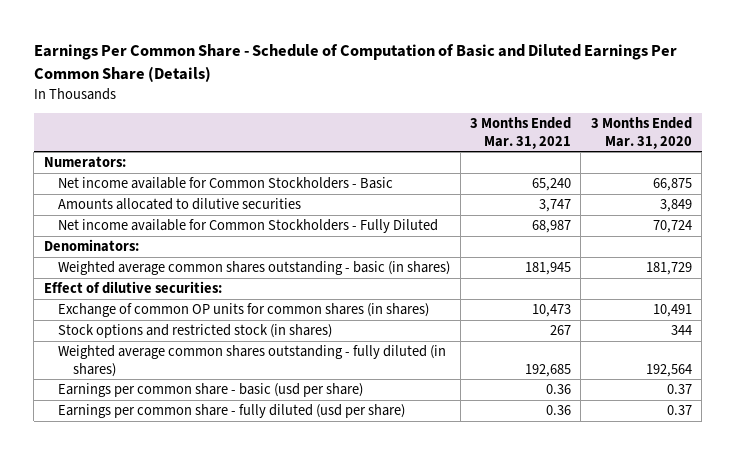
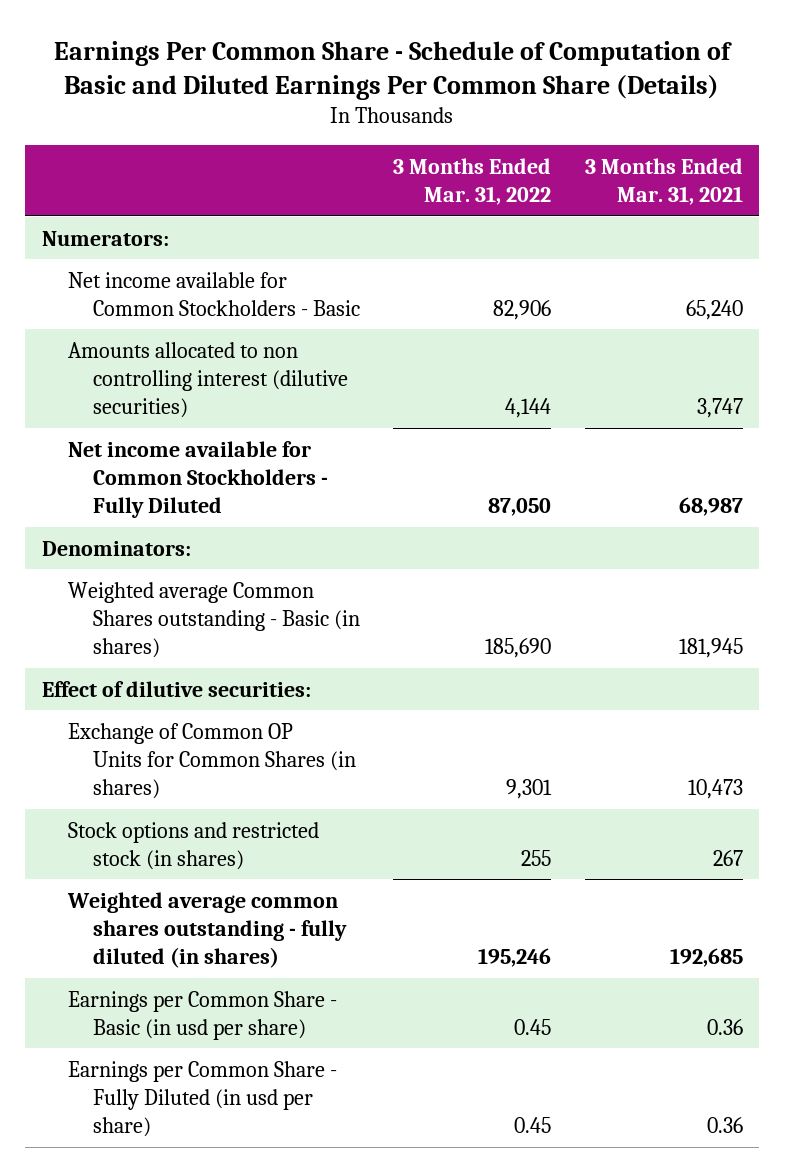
[590,117,692,149] 3 Months Ended Mar. 31, 2020 -> none
none -> [393,157,552,206] 3 Months Ended Mar. 31, 2022
[58,198,302,211] Amounts allocated to dilutive securities -> [67,341,348,419] Amounts allocated to non controlling interest (dilutive securities)
[58,261,451,276] Weighted average common shares outstanding - basic (in shares) -> [67,581,360,659] Weighted average Common Shares outstanding - Basic (in shares)
[58,303,430,318] Exchange of common OP units for common shares (in shares) -> [67,722,356,800] Exchange of Common OP Units for Common Shares (in shares)
[58,383,364,398] Earnings per common share - basic (usd per share) -> [67,990,337,1040] Earnings per Common Share - Basic (in usd per share)
[58,404,406,419] Earnings per common share - fully diluted (usd per share) -> [67,1060,337,1138] Earnings per Common Share - Fully Diluted (in usd per share)

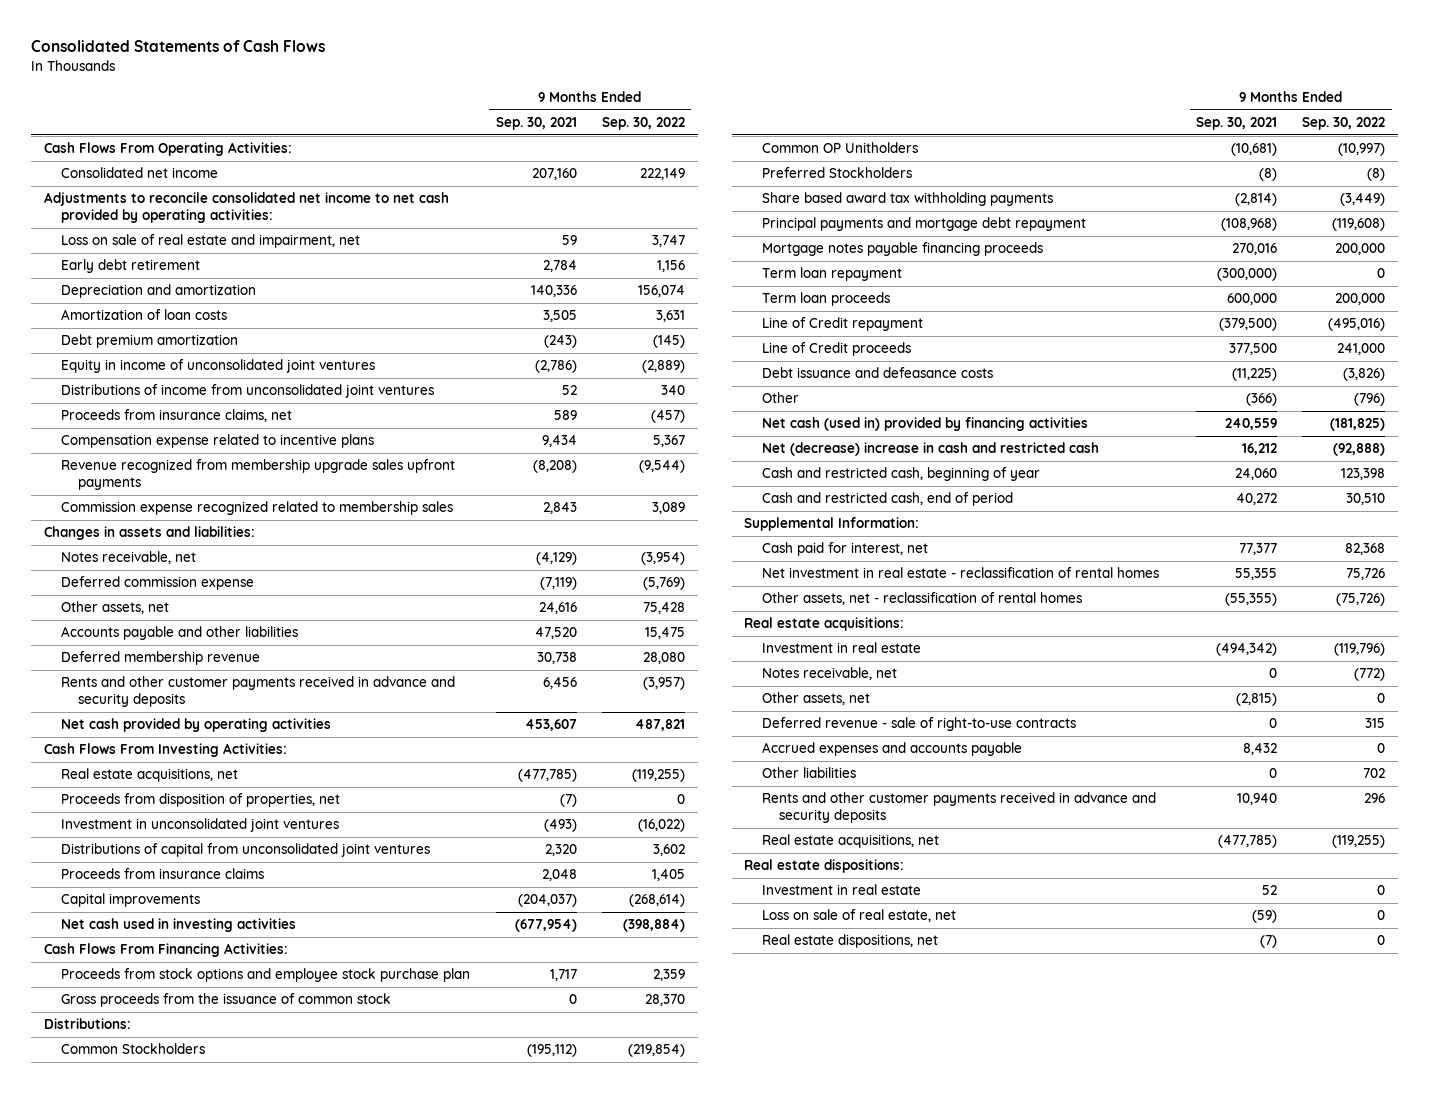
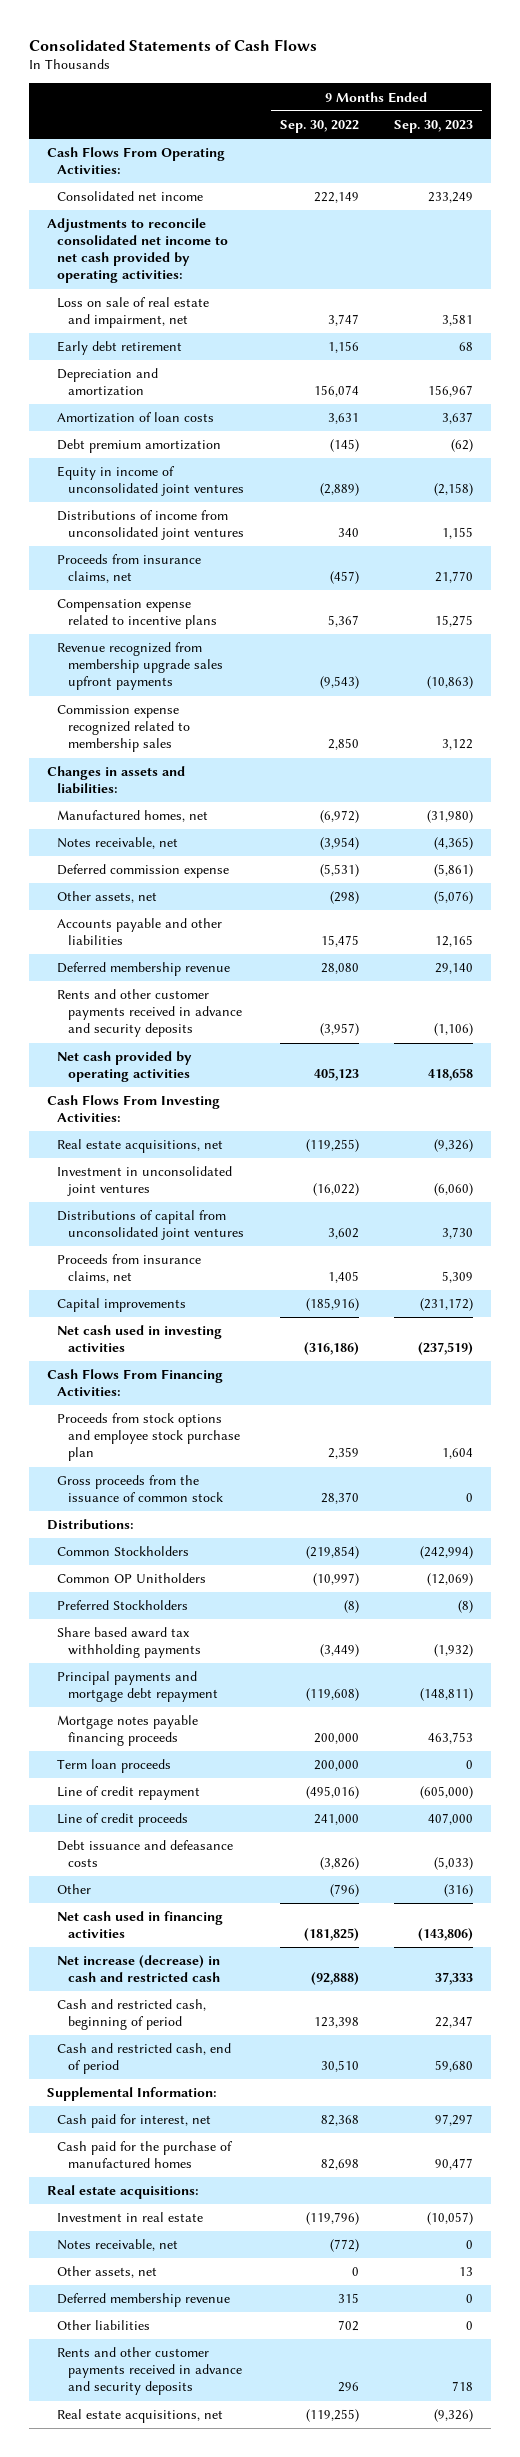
[495,116,577,130] Sep. 30, 2021 -> none
none -> [394,120,474,134] Sep. 30, 2023
[638,460,685,474] (9,544) -> [319,676,359,690] (9,543)
[651,502,685,515] 3,089 -> [327,738,359,751] 2,850
none -> [57,810,209,823] Manufactured homes, net
[642,577,685,591] (5,769) -> [319,864,359,878] (5,531)
[642,602,685,615] 75,428 -> [329,891,359,905] (298)
[634,719,685,732] 487,821 -> [313,1068,359,1082] 405,123
[61,793,341,808] Proceeds from disposition of properties, net -> none
[61,868,265,880] Proceeds from insurance claims -> [57,1254,202,1284] Proceeds from insurance claims, net
[628,894,685,908] (268,614) -> [305,1298,359,1312] (185,916)
[622,919,685,933] (398,884) -> [303,1342,359,1356] (316,186)
[761,267,902,282] Term loan repayment -> none
[761,317,923,332] Line of Credit repayment -> [57,1786,201,1801] Line of credit repayment
[761,342,911,357] Line of Credit proceeds -> [57,1813,189,1828] Line of credit proceeds
[761,417,1088,432] Net cash (used in) provided by financing activities -> [57,1911,224,1939] Net cash used in financing activities
[761,442,1099,457] Net (decrease) increase in cash and restricted cash -> [57,1955,221,1983] Net increase (decrease) in cash and restricted cash
[761,467,1040,482] Cash and restricted cash, beginning of year -> [57,1999,207,2031] Cash and restricted cash, beginning of period
[761,567,1159,579] Net investment in real estate - reclassification of rental homes -> none
[761,592,1082,606] Other assets, net - reclassification of rental homes -> none
none -> [57,2141,234,2169] Cash paid for the purchase of manufactured homes
[761,742,1022,757] Accrued expenses and accounts payable -> none
[761,717,1076,732] Deferred revenue - sale of right-to-use contracts -> [57,2293,231,2308] Deferred membership revenue
[744,859,905,874] Real estate dispositions: -> none
[761,884,921,896] Investment in real estate -> none
[761,909,956,923] Loss on sale of real estate, net -> none
[761,934,938,949] Real estate dispositions, net -> none

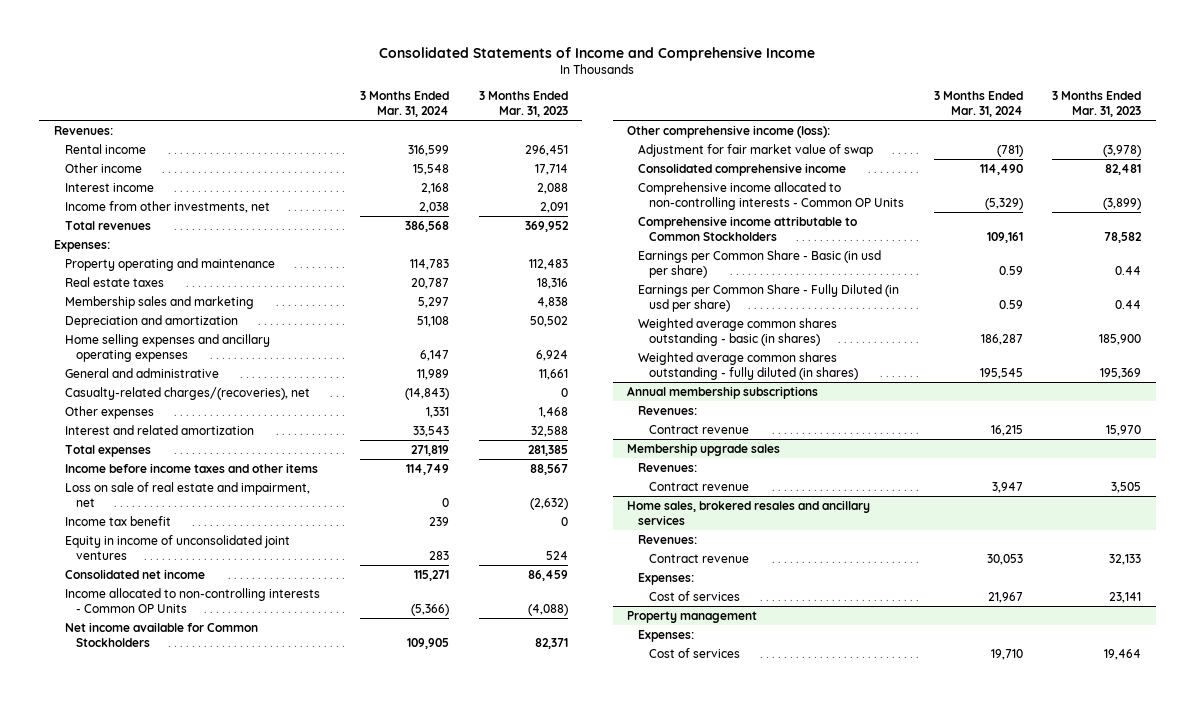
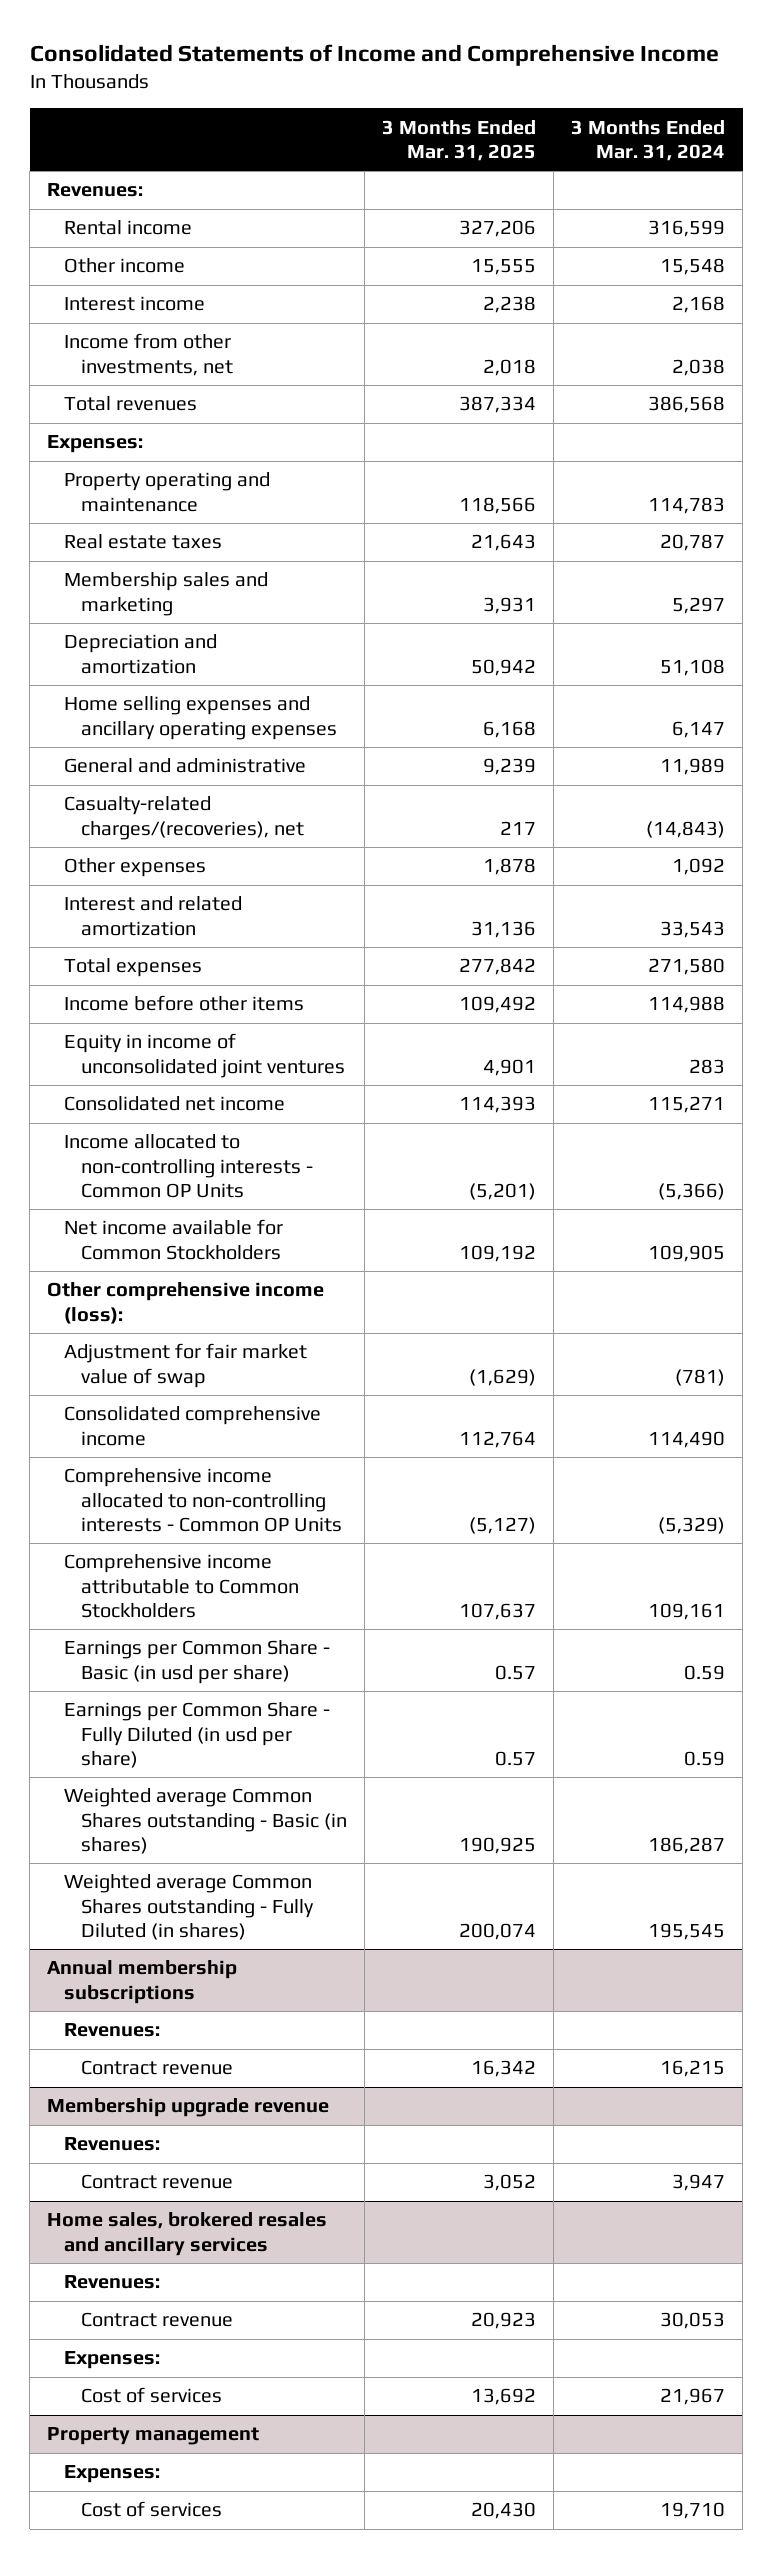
[478,91,568,118] 3 Months Ended Mar. 31, 2023 -> none
none -> [381,119,536,161] 3 Months Ended Mar. 31, 2025
[426,406,450,418] 1,331 -> [672,858,726,876] 1,092
[64,481,310,507] Loss on sale of real estate and impairment, net -> none
[64,515,171,526] Income tax benefit -> none
[411,444,450,456] 271,819 -> [648,958,726,976] 271,580
[64,462,318,473] Income before income taxes and other items -> [63,995,304,1012] Income before other items
[406,463,450,475] 114,749 -> [648,996,726,1014] 114,988
[638,317,838,346] Weighted average common shares outstanding - basic (in shares) -> [63,1788,347,1855] Weighted average Common Shares outstanding - Basic (in shares)
[638,351,859,380] Weighted average common shares outstanding - fully diluted (in shares) -> [63,1874,314,1941] Weighted average Common Shares outstanding - Fully Diluted (in shares)
[627,442,781,456] Membership upgrade sales -> [47,2098,330,2118] Membership upgrade revenue

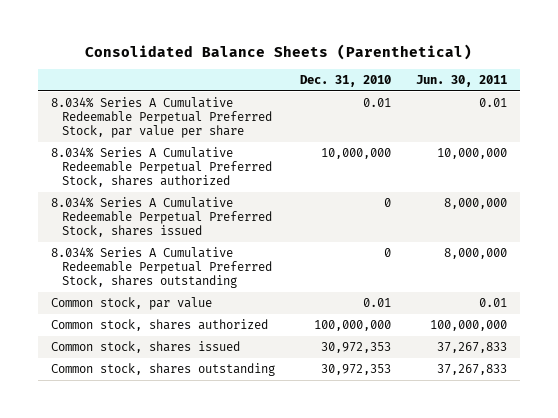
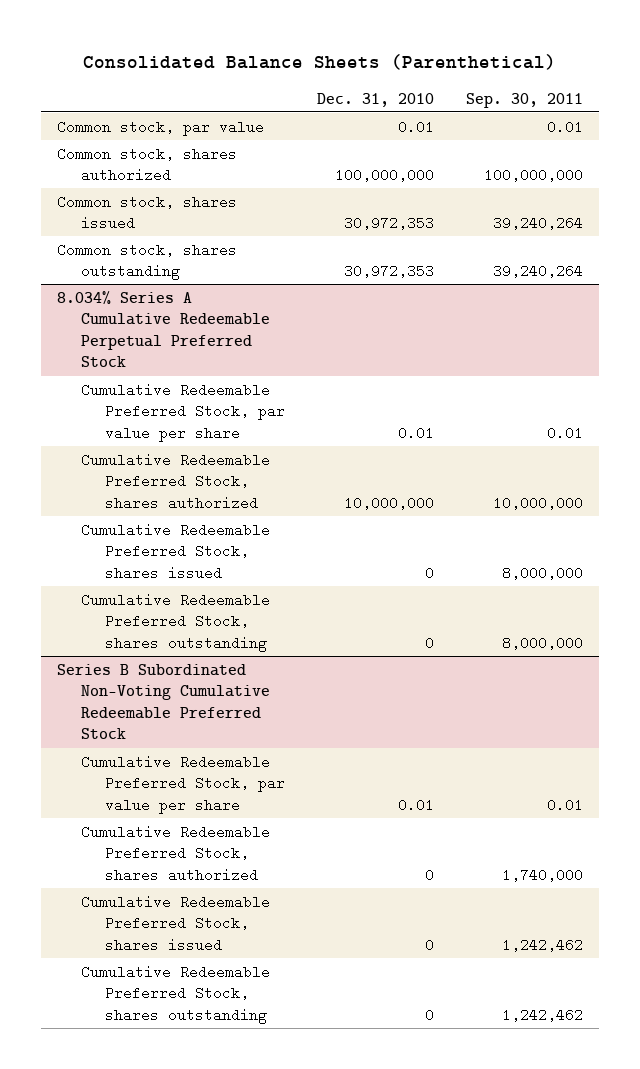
[416,74,508,87] Jun. 30, 2011 -> none
none -> [466,92,584,108] Sep. 30, 2011
[50,97,272,139] 8.034% Series A Cumulative Redeemable Perpetual Preferred Stock, par value per share -> none
[50,147,272,188] 8.034% Series A Cumulative Redeemable Perpetual Preferred Stock, shares authorized -> none
[50,197,272,238] 8.034% Series A Cumulative Redeemable Perpetual Preferred Stock, shares issued -> none
[50,247,272,289] 8.034% Series A Cumulative Redeemable Perpetual Preferred Stock, shares outstanding -> none
none -> [57,290,271,368] 8.034% Series A Cumulative Redeemable Perpetual Preferred Stock
none -> [81,382,285,442] Cumulative Redeemable Preferred Stock, par value per share
none -> [81,452,271,510] Cumulative Redeemable Preferred Stock, shares authorized
none -> [81,522,271,580] Cumulative Redeemable Preferred Stock, shares issued
none -> [81,592,271,652] Cumulative Redeemable Preferred Stock, shares outstanding
none -> [57,663,271,740] Series B Subordinated Non-Voting Cumulative Redeemable Preferred Stock
none -> [81,754,285,814] Cumulative Redeemable Preferred Stock, par value per share
none -> [81,824,271,882] Cumulative Redeemable Preferred Stock, shares authorized
none -> [81,894,271,952] Cumulative Redeemable Preferred Stock, shares issued
none -> [81,964,271,1024] Cumulative Redeemable Preferred Stock, shares outstanding

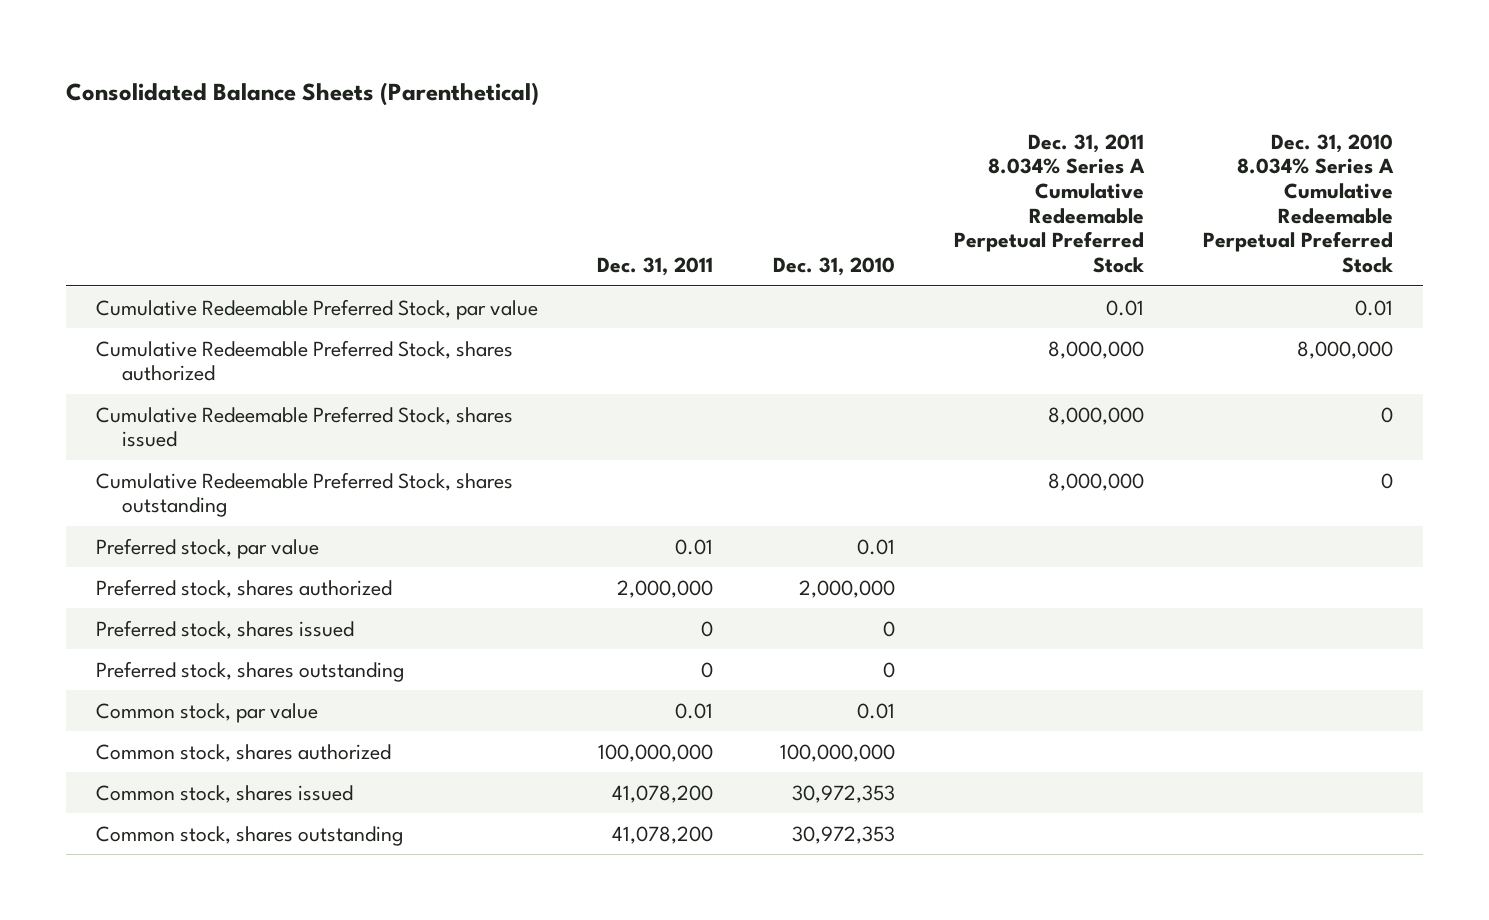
[466,92,584,108] Sep. 30, 2011 -> none
none -> [597,257,714,277] Dec. 31, 2011
none -> [954,133,1146,274] Dec. 31, 2011 8.034% Series A Cumulative Redeemable Perpetual Preferred Stock
none -> [1203,133,1395,274] Dec. 31, 2010 8.034% Series A Cumulative Redeemable Perpetual Preferred Stock
none -> [95,298,538,320] Cumulative Redeemable Preferred Stock, par value
none -> [95,339,513,382] Cumulative Redeemable Preferred Stock, shares authorized
none -> [95,405,513,448] Cumulative Redeemable Preferred Stock, shares issued
none -> [95,471,513,518] Cumulative Redeemable Preferred Stock, shares outstanding
none -> [95,537,319,559] Preferred stock, par value
none -> [95,578,392,598] Preferred stock, shares authorized
none -> [95,619,354,639] Preferred stock, shares issued
none -> [95,660,404,682] Preferred stock, shares outstanding
[57,290,271,368] 8.034% Series A Cumulative Redeemable Perpetual Preferred Stock -> none
[81,382,285,442] Cumulative Redeemable Preferred Stock, par value per share -> none
[81,452,271,510] Cumulative Redeemable Preferred Stock, shares authorized -> none
[81,522,271,580] Cumulative Redeemable Preferred Stock, shares issued -> none
[81,592,271,652] Cumulative Redeemable Preferred Stock, shares outstanding -> none
[57,663,271,740] Series B Subordinated Non-Voting Cumulative Redeemable Preferred Stock -> none
[81,754,285,814] Cumulative Redeemable Preferred Stock, par value per share -> none
[81,824,271,882] Cumulative Redeemable Preferred Stock, shares authorized -> none
[81,894,271,952] Cumulative Redeemable Preferred Stock, shares issued -> none
[81,964,271,1024] Cumulative Redeemable Preferred Stock, shares outstanding -> none

